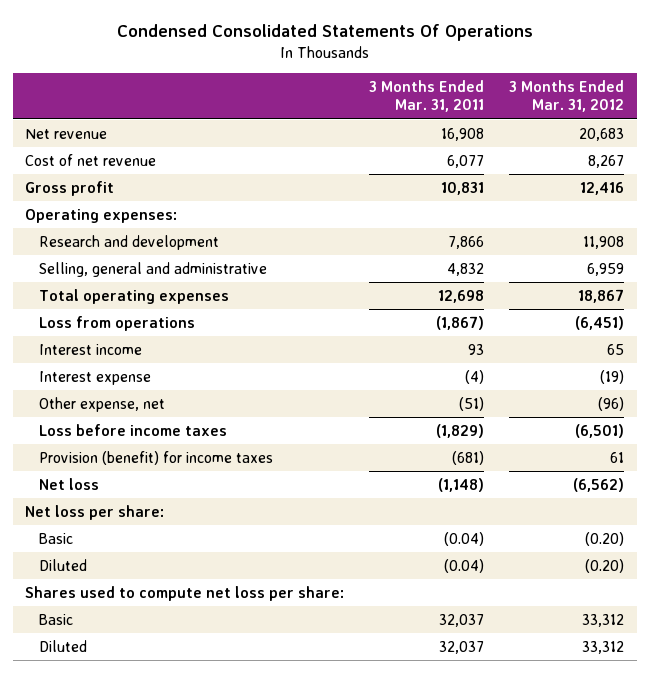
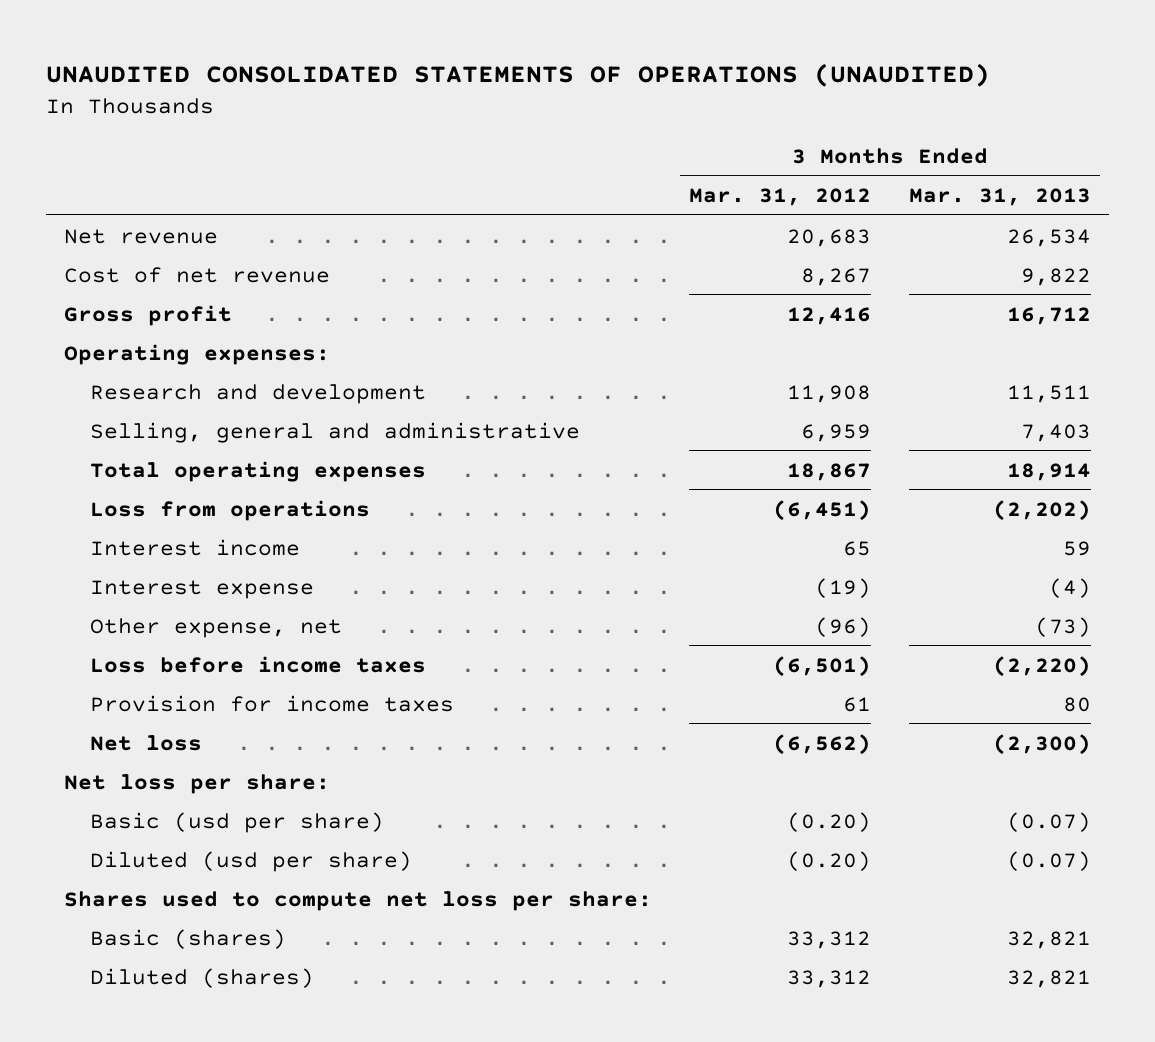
[116,23,533,41] Condensed Consolidated Statements Of Operations -> [45,62,990,87] UNAUDITED CONSOLIDATED STATEMENTS OF OPERATIONS (UNAUDITED)
[369,79,485,113] 3 Months Ended Mar. 31, 2011 -> none
none -> [908,187,1091,206] Mar. 31, 2013
[38,450,273,465] Provision (benefit) for income taxes -> [89,694,454,712] Provision for income taxes
[38,532,73,544] Basic -> [89,811,384,833] Basic (usd per share)
[38,558,87,571] Diluted -> [89,850,412,872] Diluted (usd per share)
[38,613,73,625] Basic -> [89,928,286,949] Basic (shares)
[38,639,87,652] Diluted -> [89,967,314,988] Diluted (shares)

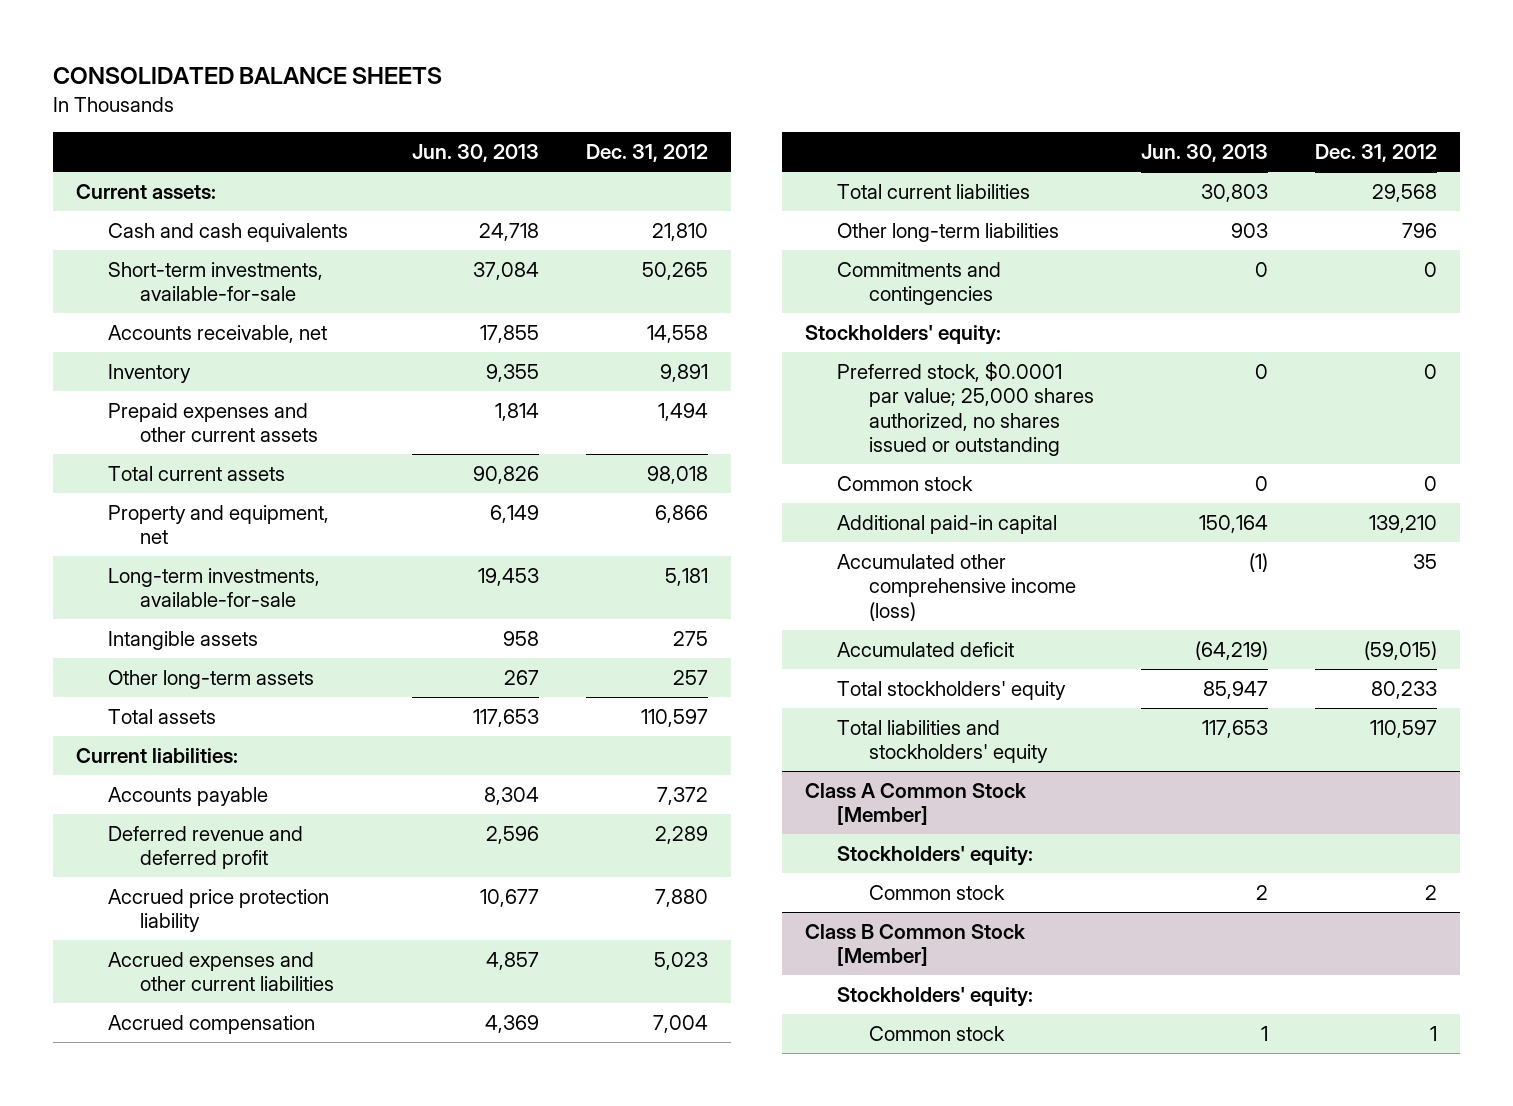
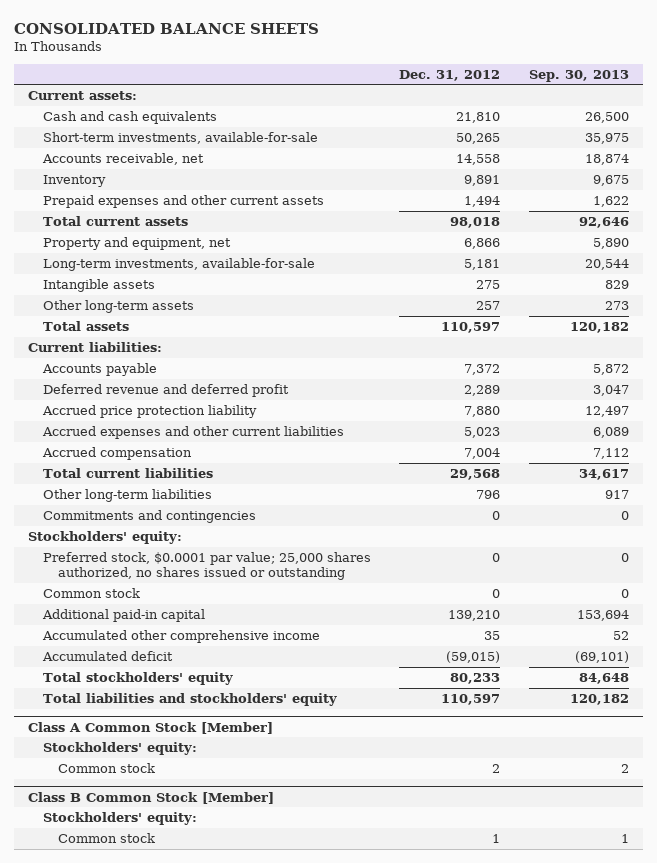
[411,144,539,163] Jun. 30, 2013 -> none
none -> [528,69,629,82] Sep. 30, 2013
[837,553,1077,621] Accumulated other comprehensive income (loss) -> [41,630,320,644] Accumulated other comprehensive income

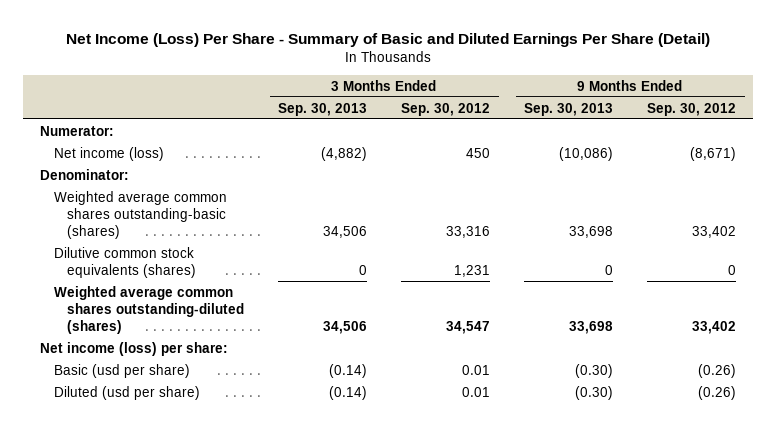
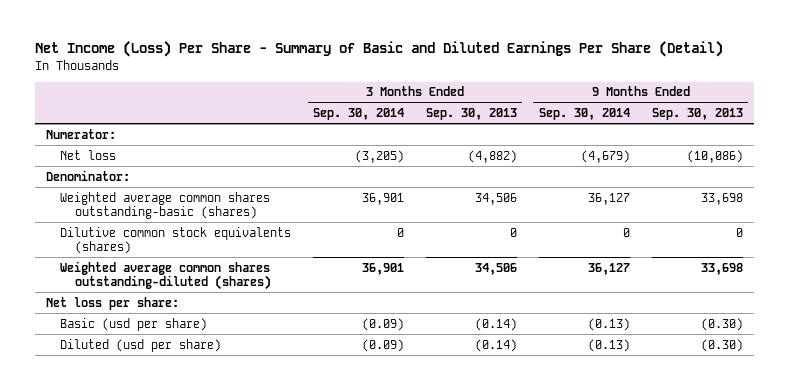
[401,102,491,116] Sep. 30, 2012 -> none
[647,102,737,116] Sep. 30, 2012 -> none
none -> [313,107,405,120] Sep. 30, 2014
none -> [538,107,630,120] Sep. 30, 2014
[53,146,164,161] Net income (loss) -> [60,149,117,160] Net loss
[40,341,229,356] Net income (loss) per share: -> [45,296,179,310] Net loss per share:

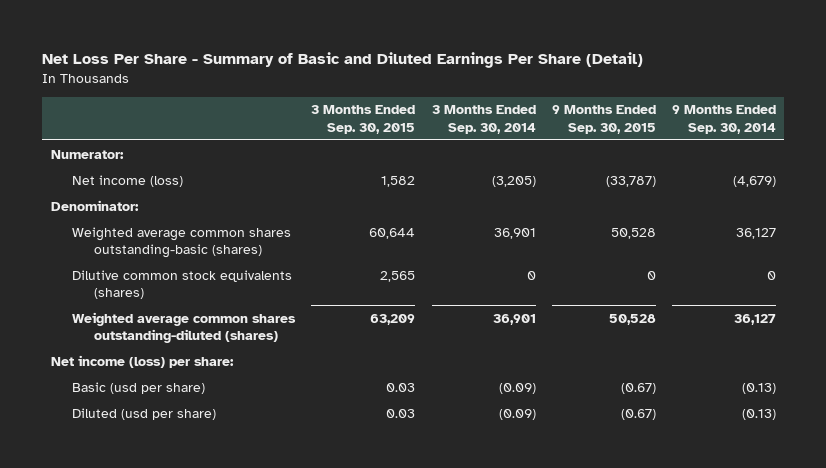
[34,41,723,58] Net Income (Loss) Per Share - Summary of Basic and Diluted Earnings Per Share (Detail) -> [42,52,644,69] Net Loss Per Share - Summary of Basic and Diluted Earnings Per Share (Detail)
[426,107,518,120] Sep. 30, 2013 -> none
[651,107,743,120] Sep. 30, 2013 -> none
none -> [311,105,416,134] 3 Months Ended Sep. 30, 2015
none -> [551,105,656,134] 9 Months Ended Sep. 30, 2015
[60,149,117,160] Net loss -> [72,174,184,187] Net income (loss)
[45,296,179,310] Net loss per share: -> [50,354,234,368] Net income (loss) per share:

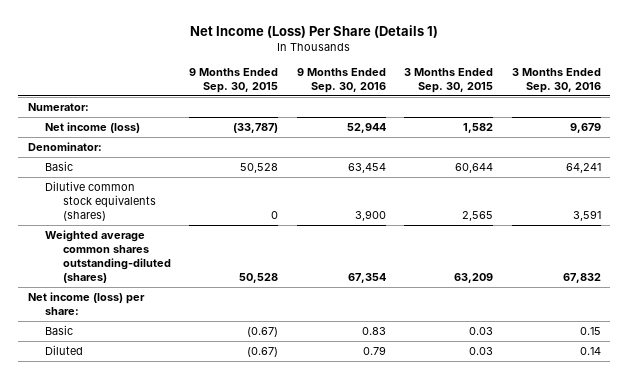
[42,52,644,69] Net Loss Per Share - Summary of Basic and Diluted Earnings Per Share (Detail) -> [190,24,439,38] Net Income (Loss) Per Share (Details 1)
[431,105,536,134] 3 Months Ended Sep. 30, 2014 -> none
[671,105,776,134] 9 Months Ended Sep. 30, 2014 -> none
none -> [296,67,386,93] 9 Months Ended Sep. 30, 2016
none -> [511,67,601,93] 3 Months Ended Sep. 30, 2016
[72,226,292,258] Weighted average common shares outstanding-basic (shares) -> [45,160,74,171] Basic
[72,381,206,394] Basic (usd per share) -> [45,324,74,335] Basic
[72,407,217,420] Diluted (usd per share) -> [45,344,84,355] Diluted

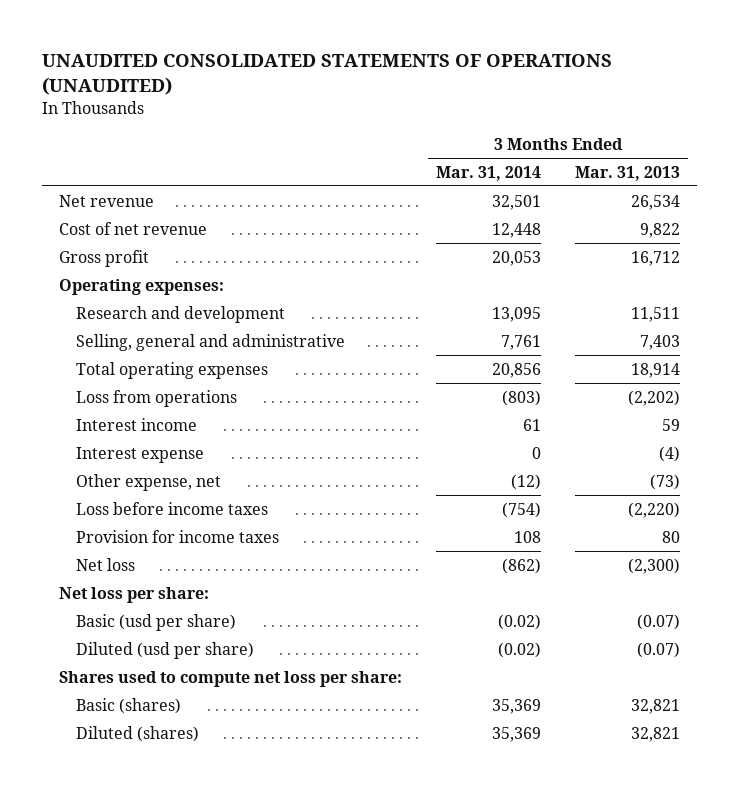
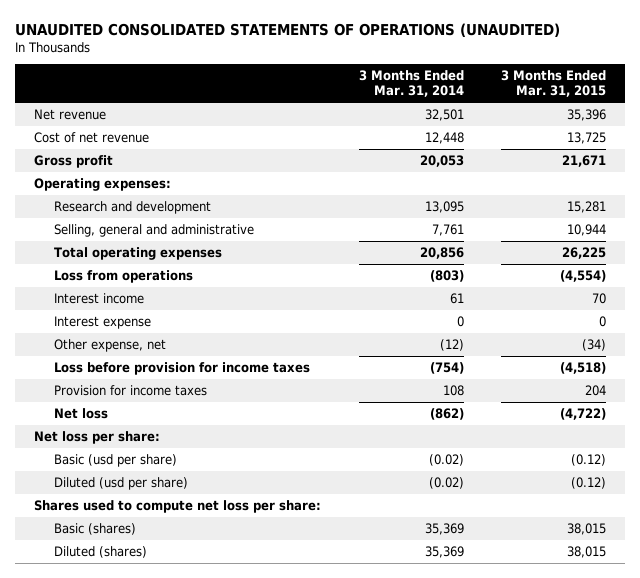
[574,165,680,181] Mar. 31, 2013 -> none
none -> [501,70,607,98] 3 Months Ended Mar. 31, 2015
[75,501,268,515] Loss before income taxes -> [54,362,311,376] Loss before provision for income taxes

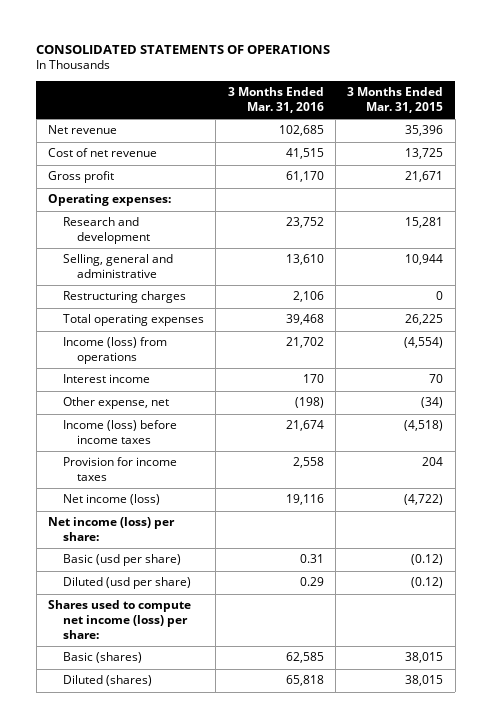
[15,22,561,37] UNAUDITED CONSOLIDATED STATEMENTS OF OPERATIONS (UNAUDITED) -> [36,45,331,55] CONSOLIDATED STATEMENTS OF OPERATIONS
[358,70,464,98] 3 Months Ended Mar. 31, 2014 -> none
none -> [227,87,324,113] 3 Months Ended Mar. 31, 2016
none -> [62,291,186,304] Restructuring charges
[54,270,194,284] Loss from operations -> [62,337,167,365] Income (loss) from operations
[54,316,152,330] Interest expense -> none
[54,362,311,376] Loss before provision for income taxes -> [62,420,177,445] Income (loss) before income taxes
[54,408,109,420] Net loss -> [62,494,160,506] Net income (loss)
[33,431,160,445] Net loss per share: -> [48,517,176,542] Net income (loss) per share:
[33,500,321,514] Shares used to compute net loss per share: -> [48,600,192,639] Shares used to compute net income (loss) per share:

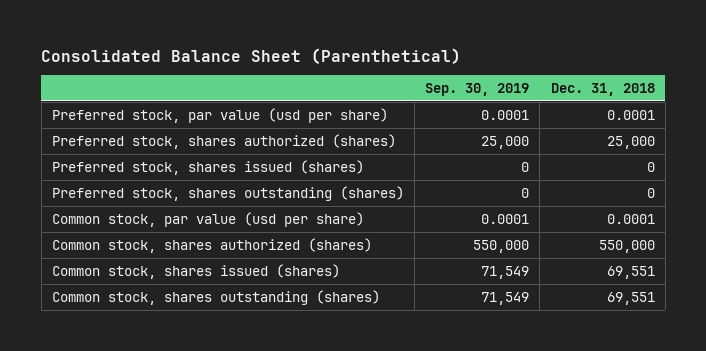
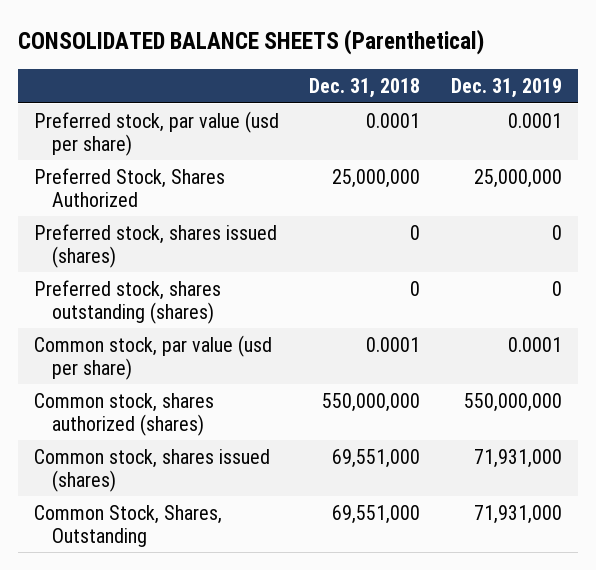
[41,47,462,64] Consolidated Balance Sheet (Parenthetical) -> [18,29,485,56] CONSOLIDATED BALANCE SHEETS (Parenthetical)
[425,82,530,96] Sep. 30, 2019 -> none
none -> [451,78,563,99] Dec. 31, 2019
[51,133,396,149] Preferred stock, shares authorized (shares) -> [33,167,225,207] Preferred Stock, Shares Authorized
[606,135,655,149] 25,000 -> [332,168,421,188] 25,000,000
[598,239,655,253] 550,000 -> [322,392,421,412] 550,000,000
[606,265,655,279] 69,551 -> [332,448,421,468] 69,551,000
[51,289,380,305] Common stock, shares outstanding (shares) -> [33,504,222,547] Common Stock, Shares, Outstanding
[606,291,655,305] 69,551 -> [332,504,421,524] 69,551,000

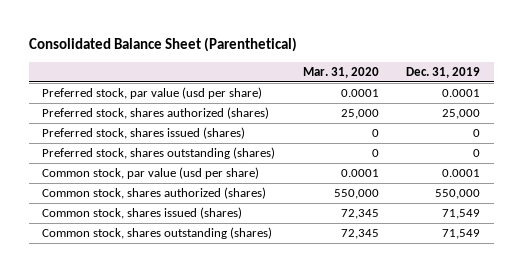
[18,29,485,56] CONSOLIDATED BALANCE SHEETS (Parenthetical) -> [28,36,297,52] Consolidated Balance Sheet (Parenthetical)
[309,78,421,99] Dec. 31, 2018 -> none
none -> [302,66,379,78] Mar. 31, 2020
[33,167,225,207] Preferred Stock, Shares Authorized -> [42,107,270,120] Preferred stock, shares authorized (shares)
[474,168,563,188] 25,000,000 -> [442,109,481,120] 25,000
[464,392,563,412] 550,000,000 -> [435,189,481,200] 550,000
[474,448,563,468] 71,931,000 -> [442,209,481,220] 71,549
[33,504,222,547] Common Stock, Shares, Outstanding -> [42,227,273,240] Common stock, shares outstanding (shares)
[474,504,563,524] 71,931,000 -> [442,229,481,240] 71,549

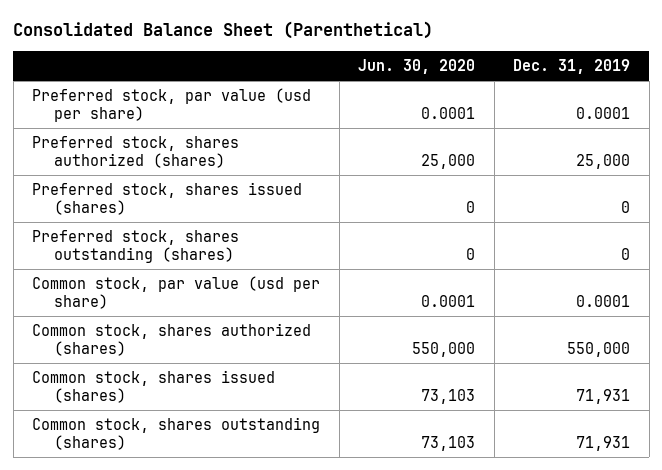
[302,66,379,78] Mar. 31, 2020 -> none
none -> [358,58,476,74] Jun. 30, 2020
[442,209,481,220] 71,549 -> [576,388,631,404] 71,931
[442,229,481,240] 71,549 -> [576,435,631,451] 71,931

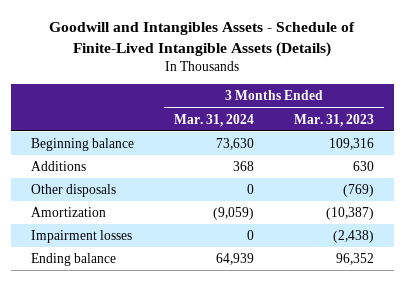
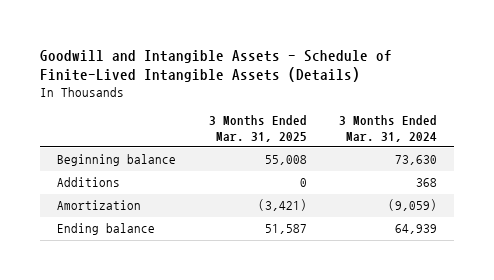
[49,21,356,57] Goodwill and Intangibles Assets - Schedule of Finite-Lived Intangible Assets (Details) -> [40,49,393,83] Goodwill and Intangible Assets - Schedule of Finite-Lived Intangible Assets (Details)
[293,113,374,127] Mar. 31, 2023 -> none
none -> [208,115,307,142] 3 Months Ended Mar. 31, 2025
[30,184,116,198] Other disposals -> none
[30,230,132,244] Impairment losses -> none

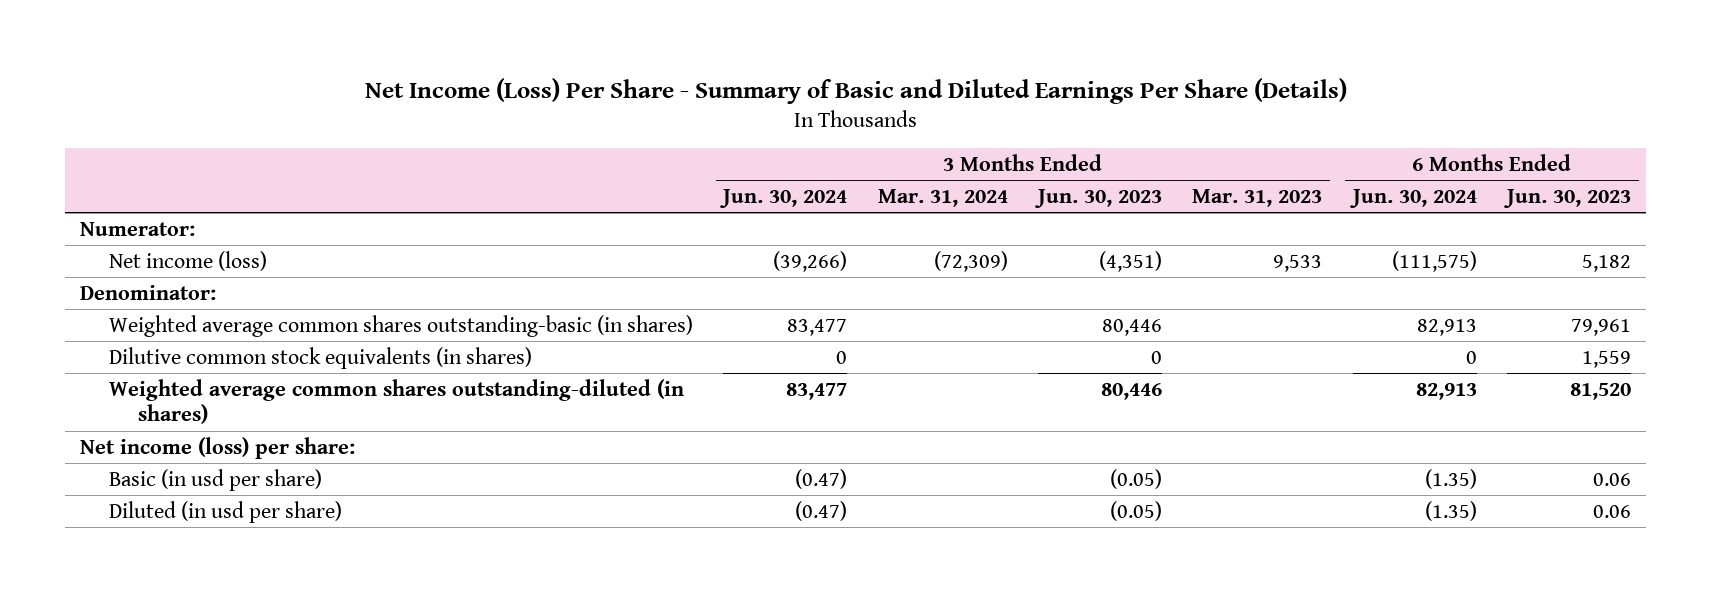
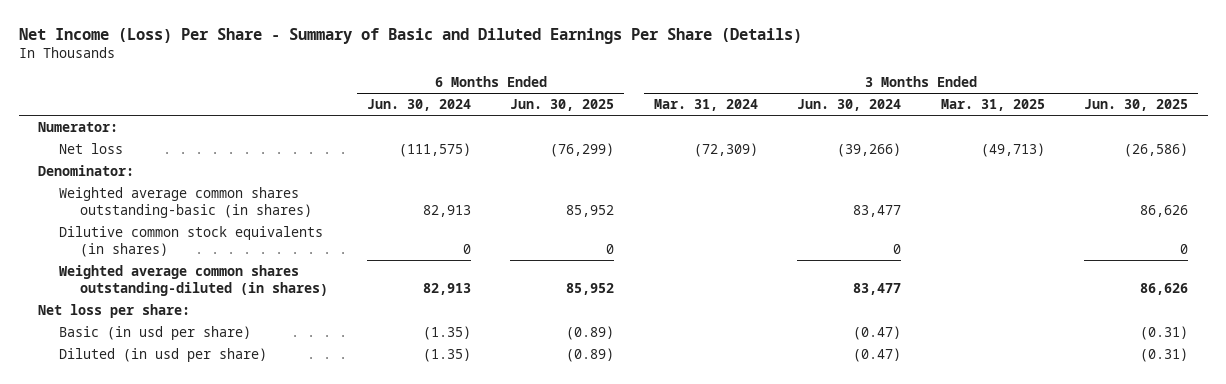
[1033,188,1162,208] Jun. 30, 2023 -> none
[1192,188,1323,207] Mar. 31, 2023 -> none
[1502,188,1631,208] Jun. 30, 2023 -> none
none -> [510,99,615,112] Jun. 30, 2025
none -> [940,99,1045,112] Mar. 31, 2025
none -> [1084,99,1189,112] Jun. 30, 2025
[108,250,267,271] Net income (loss) -> [58,142,123,154] Net loss
[80,436,356,459] Net income (loss) per share: -> [38,303,191,318] Net loss per share:

